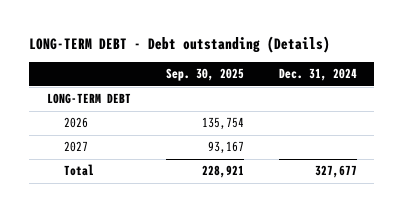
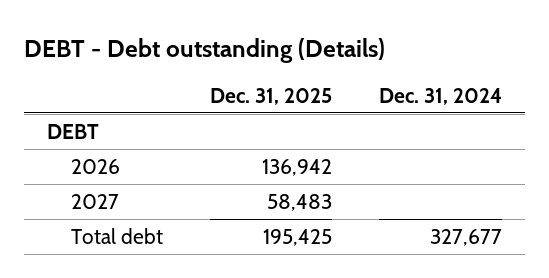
[29,36,331,54] LONG-TERM DEBT - Debt outstanding (Details) -> [23,37,385,63] DEBT - Debt outstanding (Details)
[165,68,244,82] Sep. 30, 2025 -> none
none -> [209,87,332,105] Dec. 31, 2025
[46,93,131,105] LONG-TERM DEBT -> [47,123,100,139] DEBT
[64,164,95,177] Total -> [70,227,163,244] Total debt

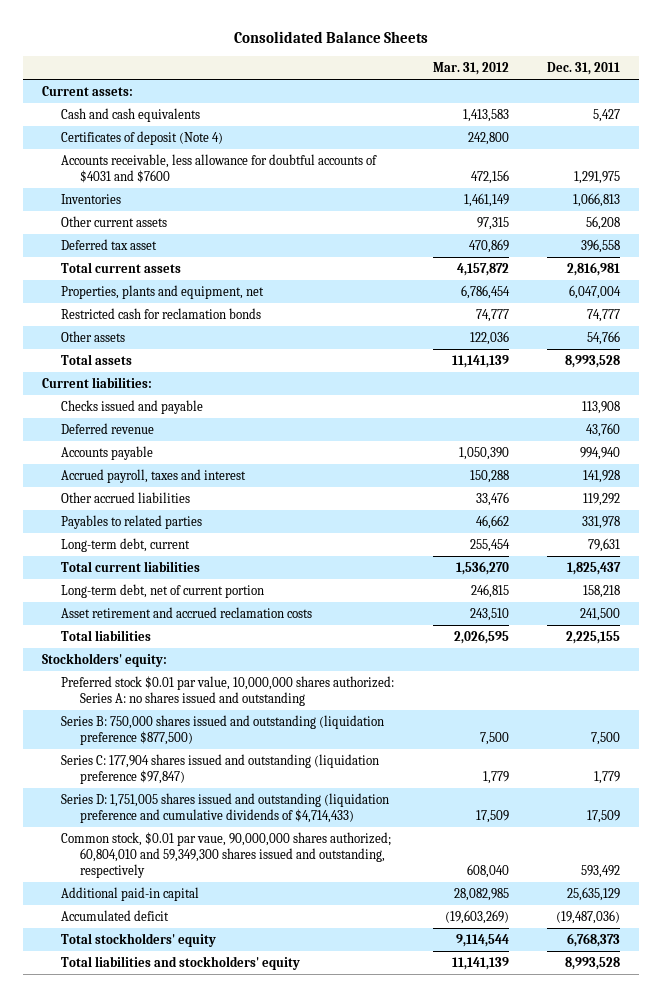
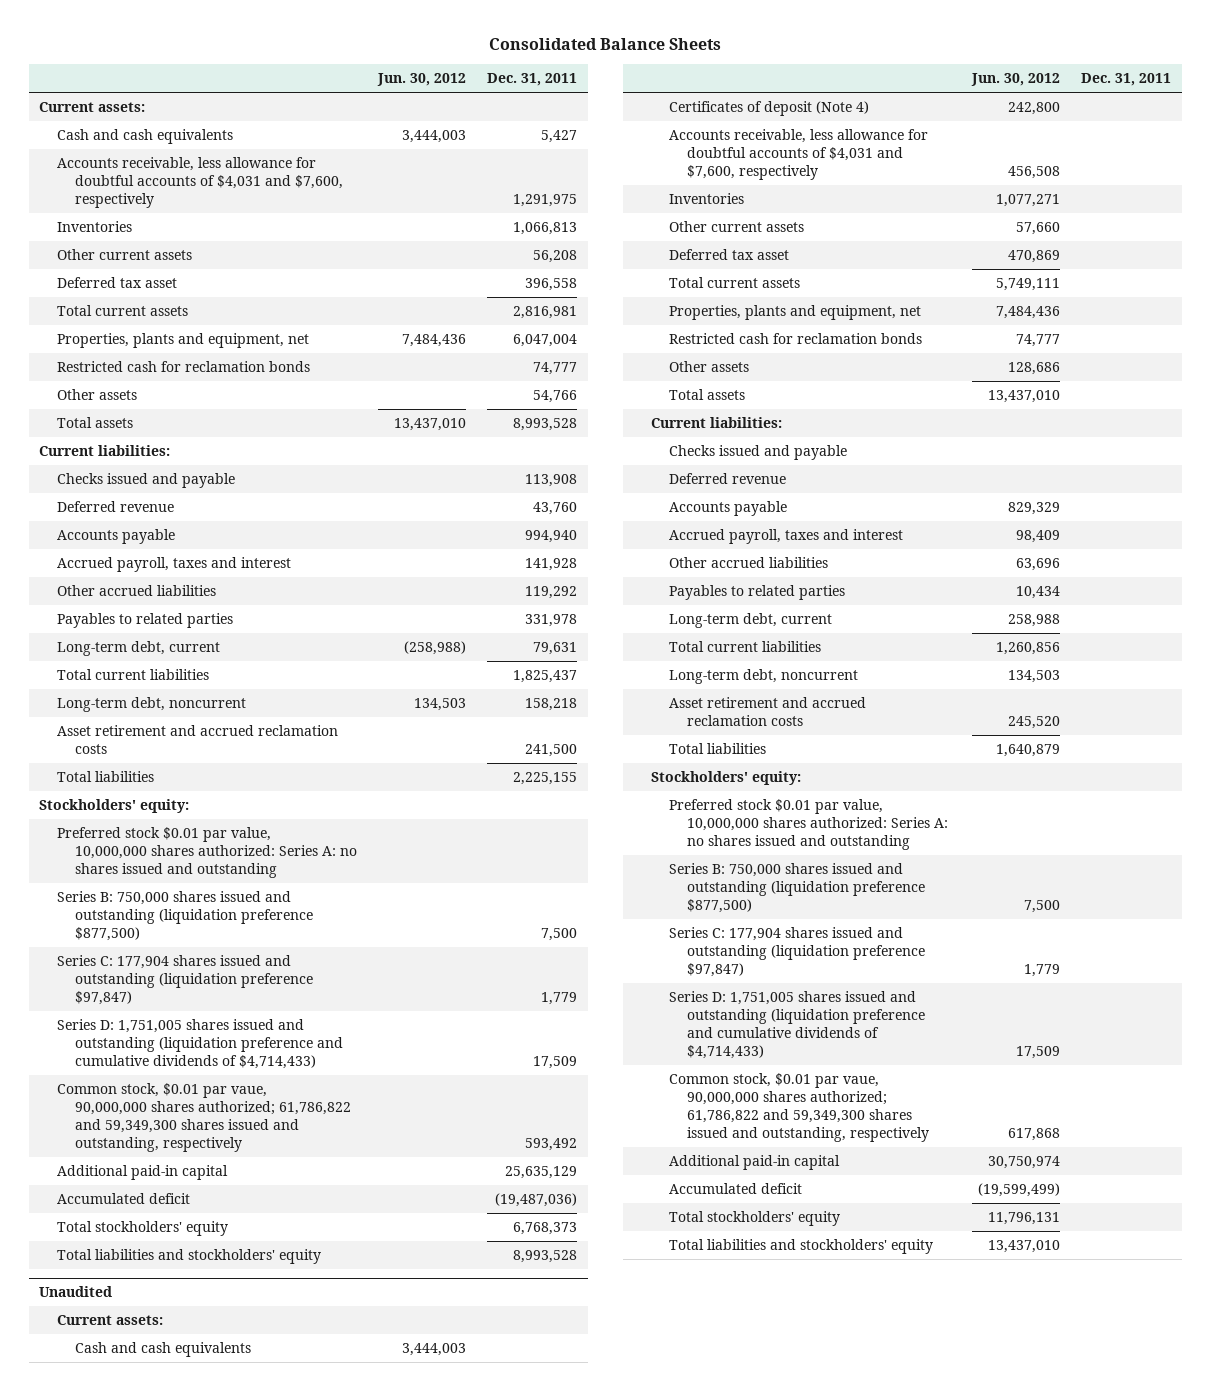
[432,61,509,75] Mar. 31, 2012 -> none
none -> [376,73,466,87] Jun. 30, 2012
[61,131,224,146] Certificates of deposit (Note 4) -> none
[61,154,378,183] Accounts receivable, less allowance for doubtful accounts of $4031 and $7600 -> [57,157,343,209] Accounts receivable, less allowance for doubtful accounts of $4,031 and $7,600, respectively
[61,584,265,599] Long-term debt, net of current portion -> [57,697,247,713] Long-term debt, noncurrent
[61,832,392,878] Common stock, $0.01 par vaue, 90,000,000 shares authorized; 60,804,010 and 59,349,300 shares issued and outstanding, respectively -> [57,1083,351,1153] Common stock, $0.01 par vaue, 90,000,000 shares authorized; 61,786,822 and 59,349,300 shares issued and outstanding, respectively
none -> [39,1286,113,1298] Unaudited
none -> [57,1315,164,1326] Current assets:
none -> [74,1342,251,1358] Cash and cash equivalents
none -> [668,101,869,117] Certificates of deposit (Note 4)
none -> [668,129,928,181] Accounts receivable, less allowance for doubtful accounts of $4,031 and $7,600, respectively
none -> [668,193,744,205] Inventories
none -> [668,221,804,233] Other current assets
none -> [668,249,789,261] Deferred tax asset
none -> [668,277,800,289] Total current assets
none -> [668,305,921,321] Properties, plants and equipment, net
none -> [668,333,922,345] Restricted cash for reclamation bonds
none -> [668,361,749,373] Other assets
none -> [668,389,745,401] Total assets
none -> [650,417,782,429] Current liabilities:
none -> [668,445,847,461] Checks issued and payable
none -> [668,473,786,485] Deferred revenue
none -> [668,501,787,517] Accounts payable
none -> [668,529,903,545] Accrued payroll, taxes and interest
none -> [668,557,828,569] Other accrued liabilities
none -> [668,585,845,601] Payables to related parties
none -> [668,613,832,629] Long-term debt, current
none -> [668,641,821,653] Total current liabilities
none -> [668,669,858,685] Long-term debt, noncurrent
none -> [668,697,866,727] Asset retirement and accrued reclamation costs
none -> [668,743,766,755] Total liabilities
none -> [650,771,801,786] Stockholders' equity:
none -> [668,799,948,851] Preferred stock $0.01 par value, 10,000,000 shares authorized: Series A: no shares issued and outstanding
none -> [668,863,925,914] Series B: 750,000 shares issued and outstanding (liquidation preference $877,500)
none -> [668,927,925,978] Series C: 177,904 shares issued and outstanding (liquidation preference $97,847)
none -> [668,991,925,1060] Series D: 1,751,005 shares issued and outstanding (liquidation preference and cumulative dividends of $4,714,433)
none -> [668,1073,929,1143] Common stock, $0.01 par vaue, 90,000,000 shares authorized; 61,786,822 and 59,349,300 shares issued and outstanding, respectively
none -> [668,1155,840,1171] Additional paid-in capital
none -> [668,1183,802,1195] Accumulated deficit
none -> [668,1211,840,1227] Total stockholders' equity
none -> [668,1239,933,1255] Total liabilities and stockholders' equity

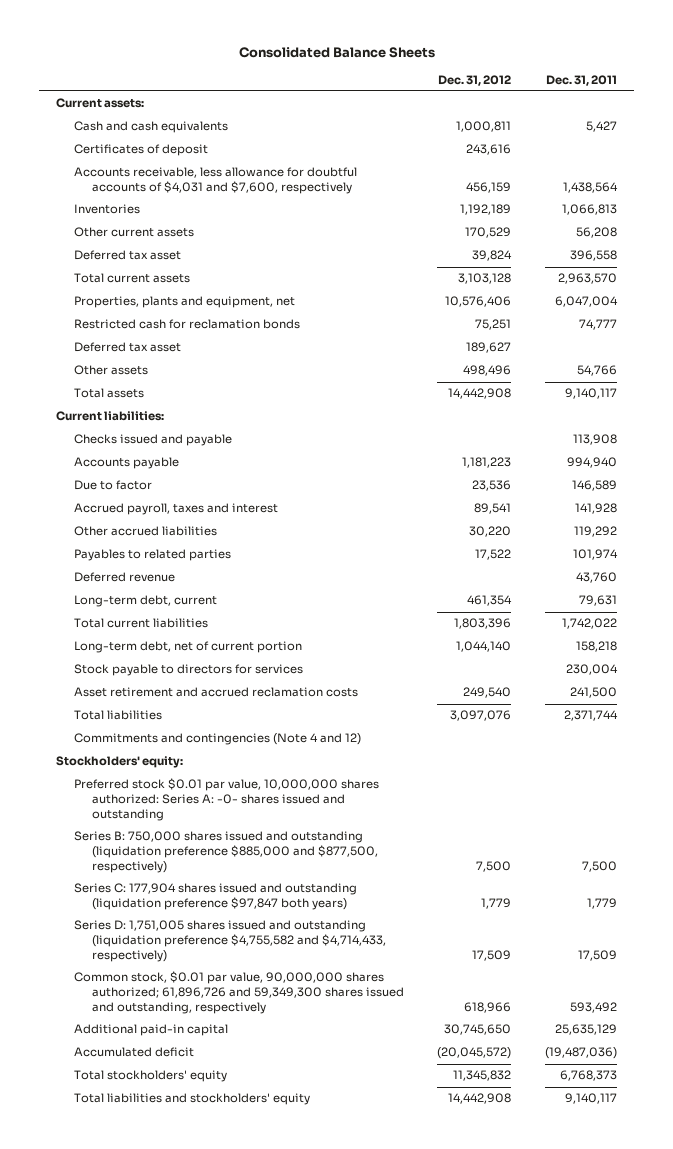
[376,73,466,87] Jun. 30, 2012 -> none
none -> [438,74,512,86] Dec. 31, 2012
none -> [73,144,208,157] Certificates of deposit
[513,194,578,208] 1,291,975 -> [563,182,619,194] 1,438,564
[513,306,578,320] 2,816,981 -> [558,273,618,285] 2,963,570
none -> [73,342,181,353] Deferred tax asset
[513,418,578,432] 8,993,528 -> [565,388,618,400] 9,140,117
none -> [73,480,152,491] Due to factor
[525,614,578,628] 331,978 -> [573,549,619,561] 101,974
[57,501,175,513] Deferred revenue -> [73,572,175,583] Deferred revenue
[513,670,578,684] 1,825,437 -> [562,618,618,630] 1,742,022
[57,697,247,713] Long-term debt, noncurrent -> [73,641,302,654] Long-term debt, net of current portion
none -> [73,664,303,677] Stock payable to directors for services
[513,772,578,786] 2,225,155 -> [564,710,619,722] 2,371,744
none -> [73,733,361,746] Commitments and contingencies (Note 4 and 12)
[57,827,357,879] Preferred stock $0.01 par value, 10,000,000 shares authorized: Series A: no shares issued and outstanding -> [73,778,379,821] Preferred stock $0.01 par value, 10,000,000 shares authorized: Series A: -0- shares issued and outstanding
[57,891,313,942] Series B: 750,000 shares issued and outstanding (liquidation preference $877,500) -> [73,831,378,873] Series B: 750,000 shares issued and outstanding (liquidation preference $885,000 and $877,500, respectively)
[57,955,313,1006] Series C: 177,904 shares issued and outstanding (liquidation preference $97,847) -> [73,883,357,911] Series C: 177,904 shares issued and outstanding (liquidation preference $97,847 both years)
[57,1019,343,1070] Series D: 1,751,005 shares issued and outstanding (liquidation preference and cumulative dividends of $4,714,433) -> [73,920,386,962] Series D: 1,751,005 shares issued and outstanding (liquidation preference $4,755,582 and $4,714,433, respectively)
[57,1083,351,1153] Common stock, $0.01 par vaue, 90,000,000 shares authorized; 61,786,822 and 59,349,300 shares issued and outstanding, respectively -> [73,971,404,1014] Common stock, $0.01 par value, 90,000,000 shares authorized; 61,896,726 and 59,349,300 shares issued and outstanding, respectively
[39,1286,113,1298] Unaudited -> none
[57,1315,164,1326] Current assets: -> none
[74,1342,251,1358] Cash and cash equivalents -> none
[668,101,869,117] Certificates of deposit (Note 4) -> none
[668,129,928,181] Accounts receivable, less allowance for doubtful accounts of $4,031 and $7,600, respectively -> none
[668,193,744,205] Inventories -> none
[668,221,804,233] Other current assets -> none
[668,249,789,261] Deferred tax asset -> none
[668,277,800,289] Total current assets -> none
[668,305,921,321] Properties, plants and equipment, net -> none
[668,333,922,345] Restricted cash for reclamation bonds -> none
[668,361,749,373] Other assets -> none
[668,389,745,401] Total assets -> none
[650,417,782,429] Current liabilities: -> none
[668,445,847,461] Checks issued and payable -> none
[668,473,786,485] Deferred revenue -> none
[668,501,787,517] Accounts payable -> none
[668,529,903,545] Accrued payroll, taxes and interest -> none
[668,557,828,569] Other accrued liabilities -> none
[668,585,845,601] Payables to related parties -> none
[668,613,832,629] Long-term debt, current -> none
[668,641,821,653] Total current liabilities -> none
[668,669,858,685] Long-term debt, noncurrent -> none
[668,697,866,727] Asset retirement and accrued reclamation costs -> none
[668,743,766,755] Total liabilities -> none
[650,771,801,786] Stockholders' equity: -> none
[668,799,948,851] Preferred stock $0.01 par value, 10,000,000 shares authorized: Series A: no shares issued and outstanding -> none
[668,863,925,914] Series B: 750,000 shares issued and outstanding (liquidation preference $877,500) -> none
[668,927,925,978] Series C: 177,904 shares issued and outstanding (liquidation preference $97,847) -> none
[668,991,925,1060] Series D: 1,751,005 shares issued and outstanding (liquidation preference and cumulative dividends of $4,714,433) -> none
[668,1073,929,1143] Common stock, $0.01 par vaue, 90,000,000 shares authorized; 61,786,822 and 59,349,300 shares issued and outstanding, respectively -> none
[668,1155,840,1171] Additional paid-in capital -> none
[668,1183,802,1195] Accumulated deficit -> none
[668,1211,840,1227] Total stockholders' equity -> none
[668,1239,933,1255] Total liabilities and stockholders' equity -> none
[513,1250,578,1264] 8,993,528 -> [565,1093,618,1105] 9,140,117

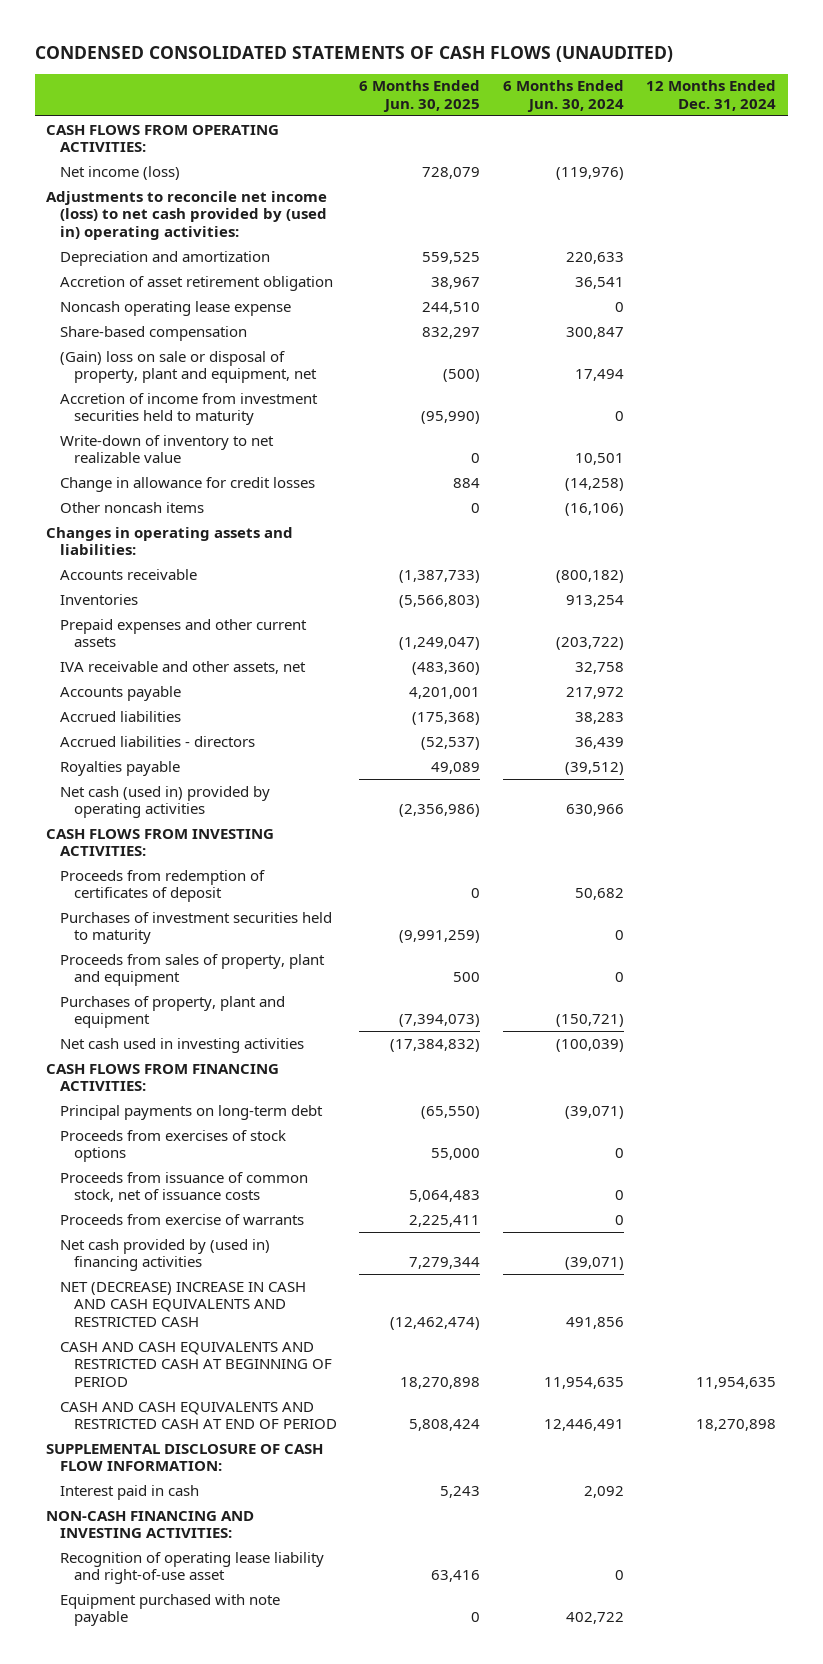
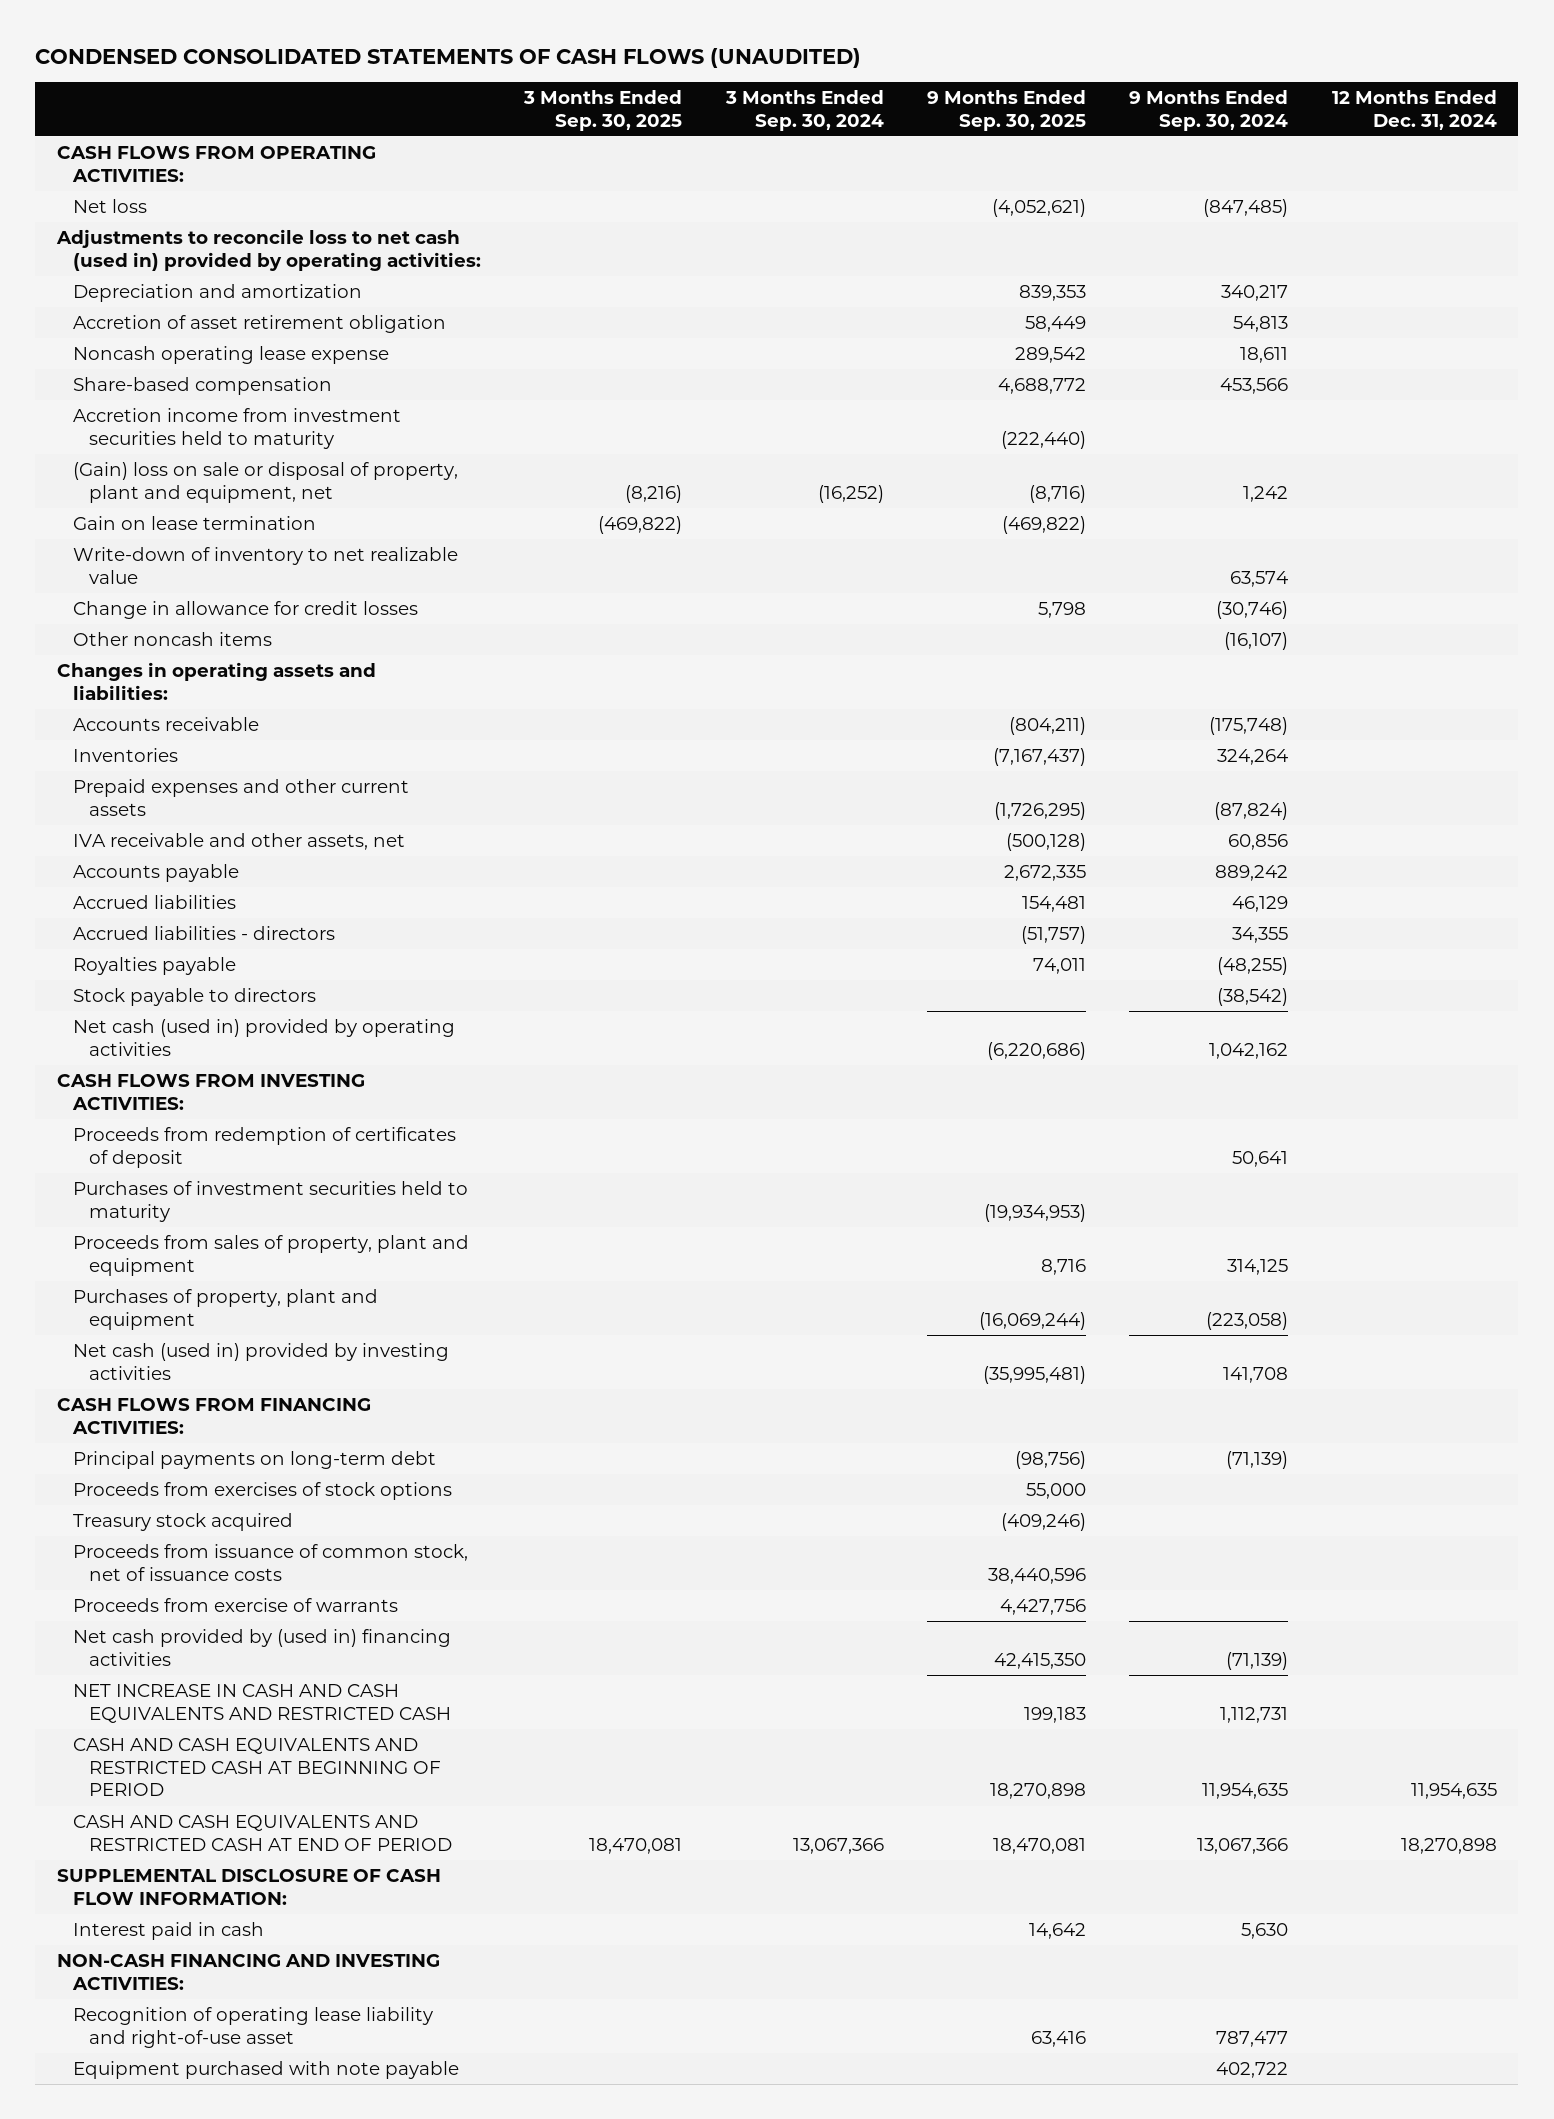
[359,80,481,112] 6 Months Ended Jun. 30, 2025 -> none
[502,80,624,112] 6 Months Ended Jun. 30, 2024 -> none
none -> [523,89,683,131] 3 Months Ended Sep. 30, 2025
none -> [724,89,884,131] 3 Months Ended Sep. 30, 2024
none -> [926,89,1086,131] 9 Months Ended Sep. 30, 2025
none -> [1129,89,1289,131] 9 Months Ended Sep. 30, 2024
[60,165,181,180] Net income (loss) -> [72,198,147,213] Net loss
[46,190,328,240] Adjustments to reconcile net income (loss) to net cash provided by (used in) operating activities: -> [55,228,481,271] Adjustments to reconcile loss to net cash (used in) provided by operating activities:
none -> [72,407,401,449] Accretion income from investment securities held to maturity
[60,392,319,426] Accretion of income from investment securities held to maturity -> none
none -> [72,515,316,530] Gain on lease termination
none -> [72,987,316,1006] Stock payable to directors
[60,1037,305,1053] Net cash used in investing activities -> [72,1342,449,1380] Net cash (used in) provided by investing activities
none -> [72,1512,293,1531] Treasury stock acquired
[60,1281,307,1327] NET (DECREASE) INCREASE IN CASH AND CASH EQUIVALENTS AND RESTRICTED CASH -> [72,1683,451,1723] NET INCREASE IN CASH AND CASH EQUIVALENTS AND RESTRICTED CASH

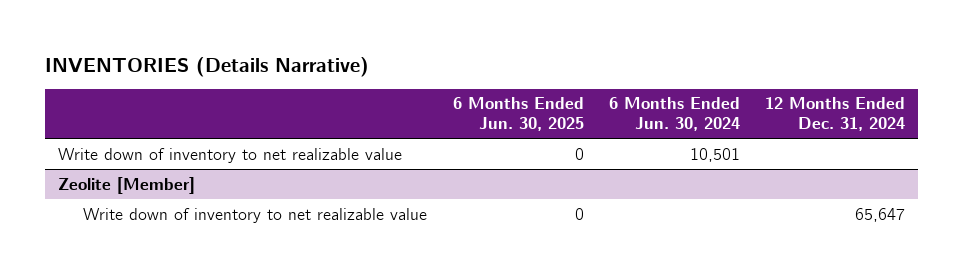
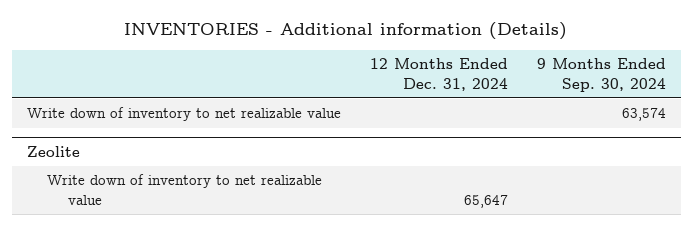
[45,56,370,77] INVENTORIES (Details Narrative) -> [124,22,568,41] INVENTORIES - Additional information (Details)
[452,97,584,132] 6 Months Ended Jun. 30, 2025 -> none
[608,97,740,132] 6 Months Ended Jun. 30, 2024 -> none
none -> [537,58,667,92] 9 Months Ended Sep. 30, 2024
[57,176,195,194] Zeolite [Member] -> [26,146,80,158] Zeolite

